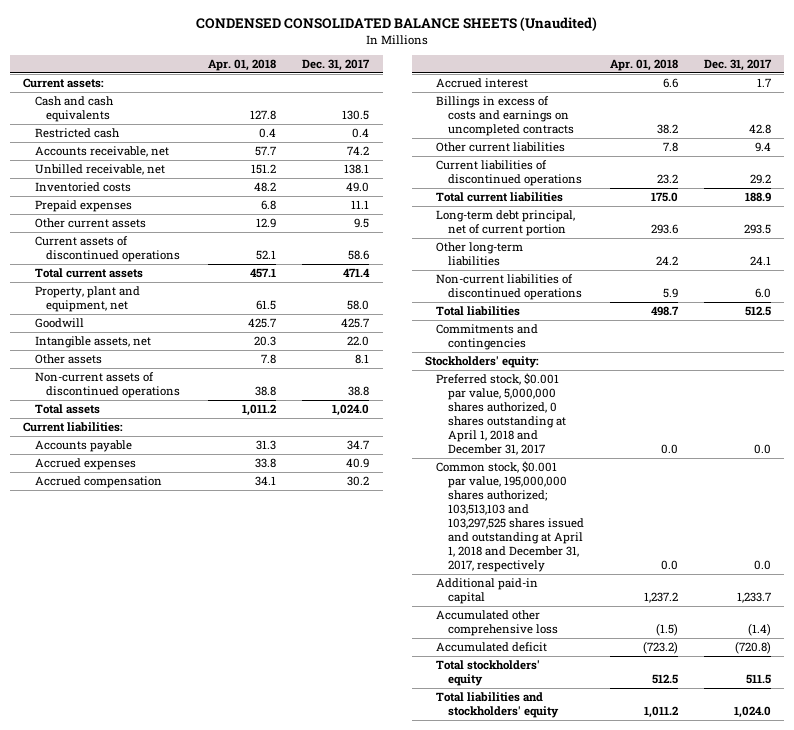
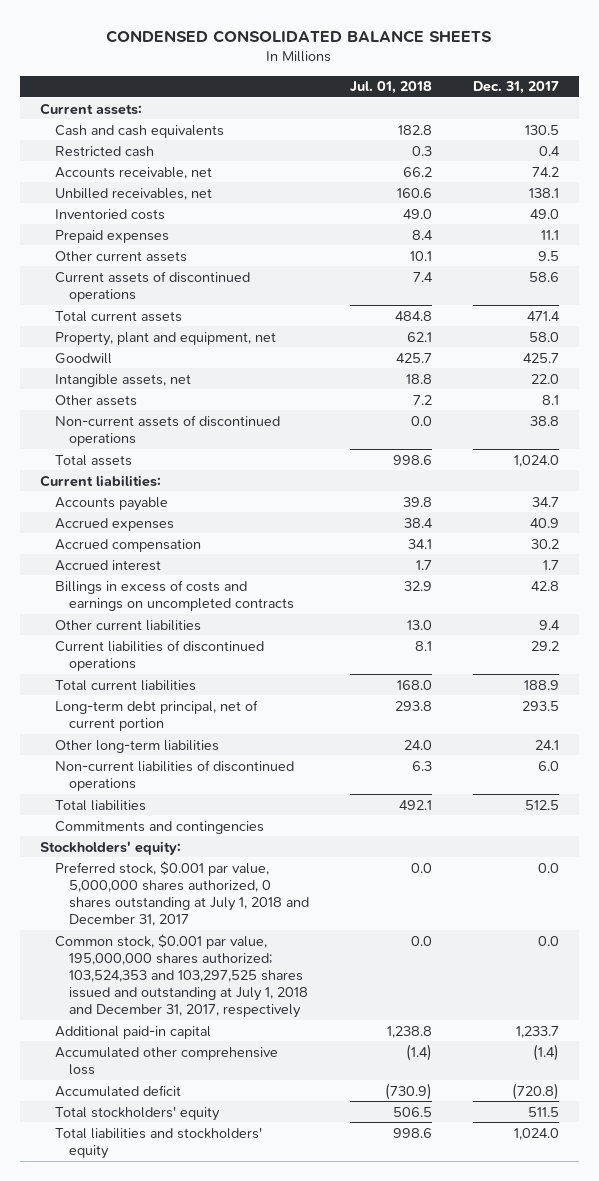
[196,16,598,31] CONDENSED CONSOLIDATED BALANCE SHEETS (Unaudited) -> [106,29,493,43] CONDENSED CONSOLIDATED BALANCE SHEETS
[208,59,277,72] Apr. 01, 2018 -> none
none -> [349,81,432,95] Jul. 01, 2018
[34,163,165,175] Unbilled receivable, net -> [54,187,212,200] Unbilled receivables, net
[436,372,567,455] Preferred stock, $0.001 par value, 5,000,000 shares authorized, 0 shares outstanding at April 1, 2018 and December 31, 2017 -> [54,860,309,927] Preferred stock, $0.001 par value, 5,000,000 shares authorized, 0 shares outstanding at July 1, 2018 and December 31, 2017
[436,460,585,572] Common stock, $0.001 par value, 195,000,000 shares authorized; 103,513,103 and 103,297,525 shares issued and outstanding at April 1, 2018 and December 31, 2017, respectively -> [54,933,308,1019] Common stock, $0.001 par value, 195,000,000 shares authorized; 103,524,353 and 103,297,525 shares issued and outstanding at July 1, 2018 and December 31, 2017, respectively

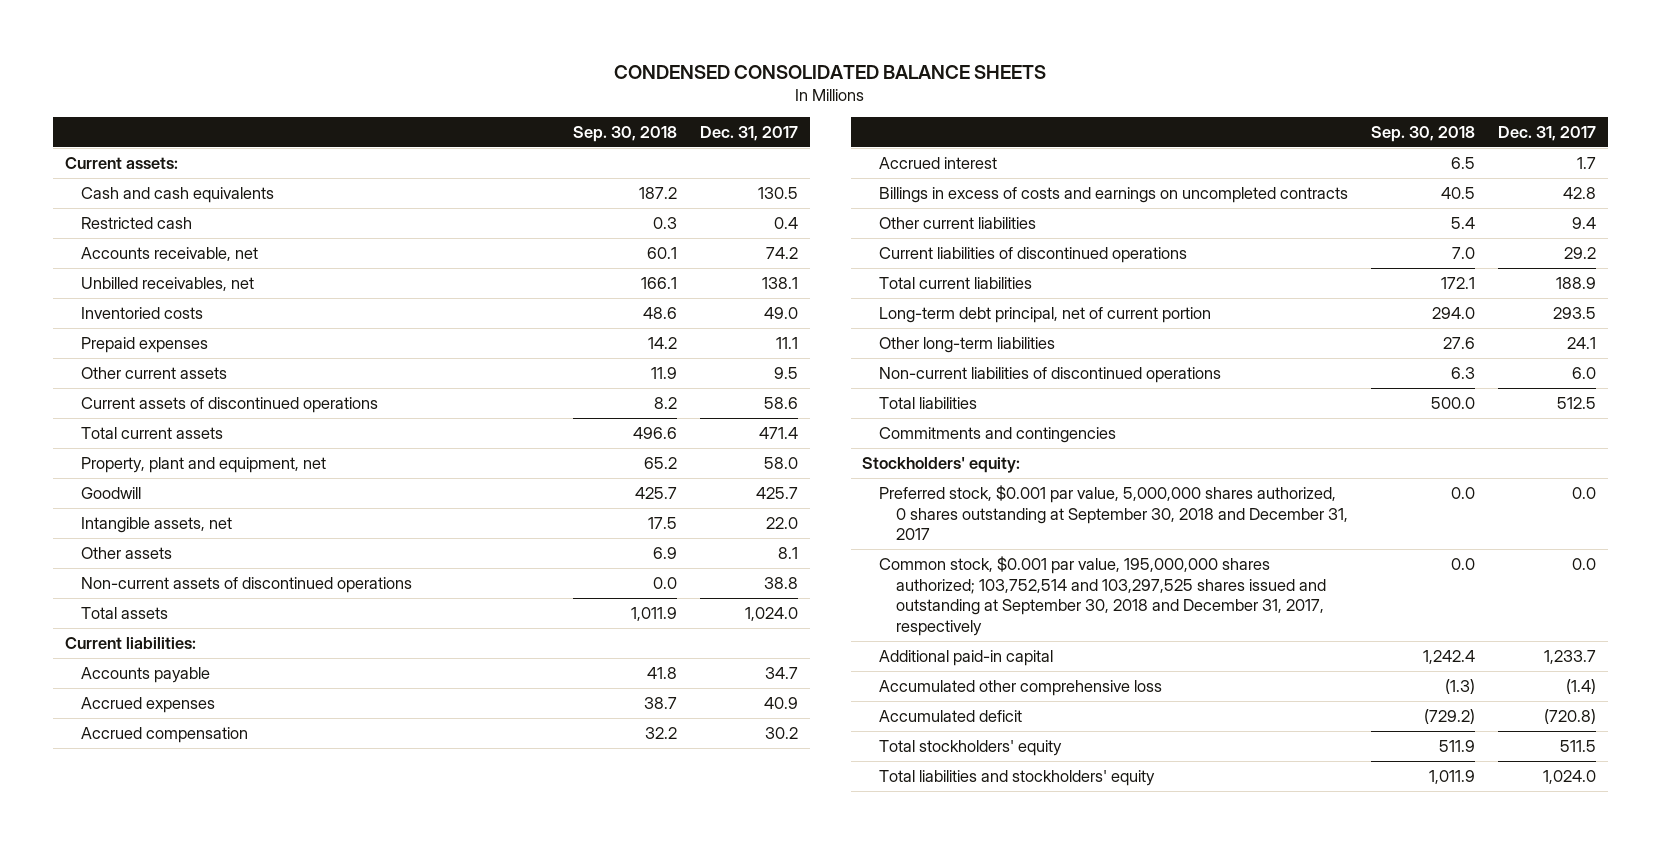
[349,81,432,95] Jul. 01, 2018 -> none
none -> [573,126,678,143] Sep. 30, 2018
[54,860,309,927] Preferred stock, $0.001 par value, 5,000,000 shares authorized, 0 shares outstanding at July 1, 2018 and December 31, 2017 -> [879,484,1349,541] Preferred stock, $0.001 par value, 5,000,000 shares authorized, 0 shares outstanding at September 30, 2018 and December 31, 2017
[54,933,308,1019] Common stock, $0.001 par value, 195,000,000 shares authorized; 103,524,353 and 103,297,525 shares issued and outstanding at July 1, 2018 and December 31, 2017, respectively -> [879,555,1327,637] Common stock, $0.001 par value, 195,000,000 shares authorized; 103,752,514 and 103,297,525 shares issued and outstanding at September 30, 2018 and December 31, 2017, respectively

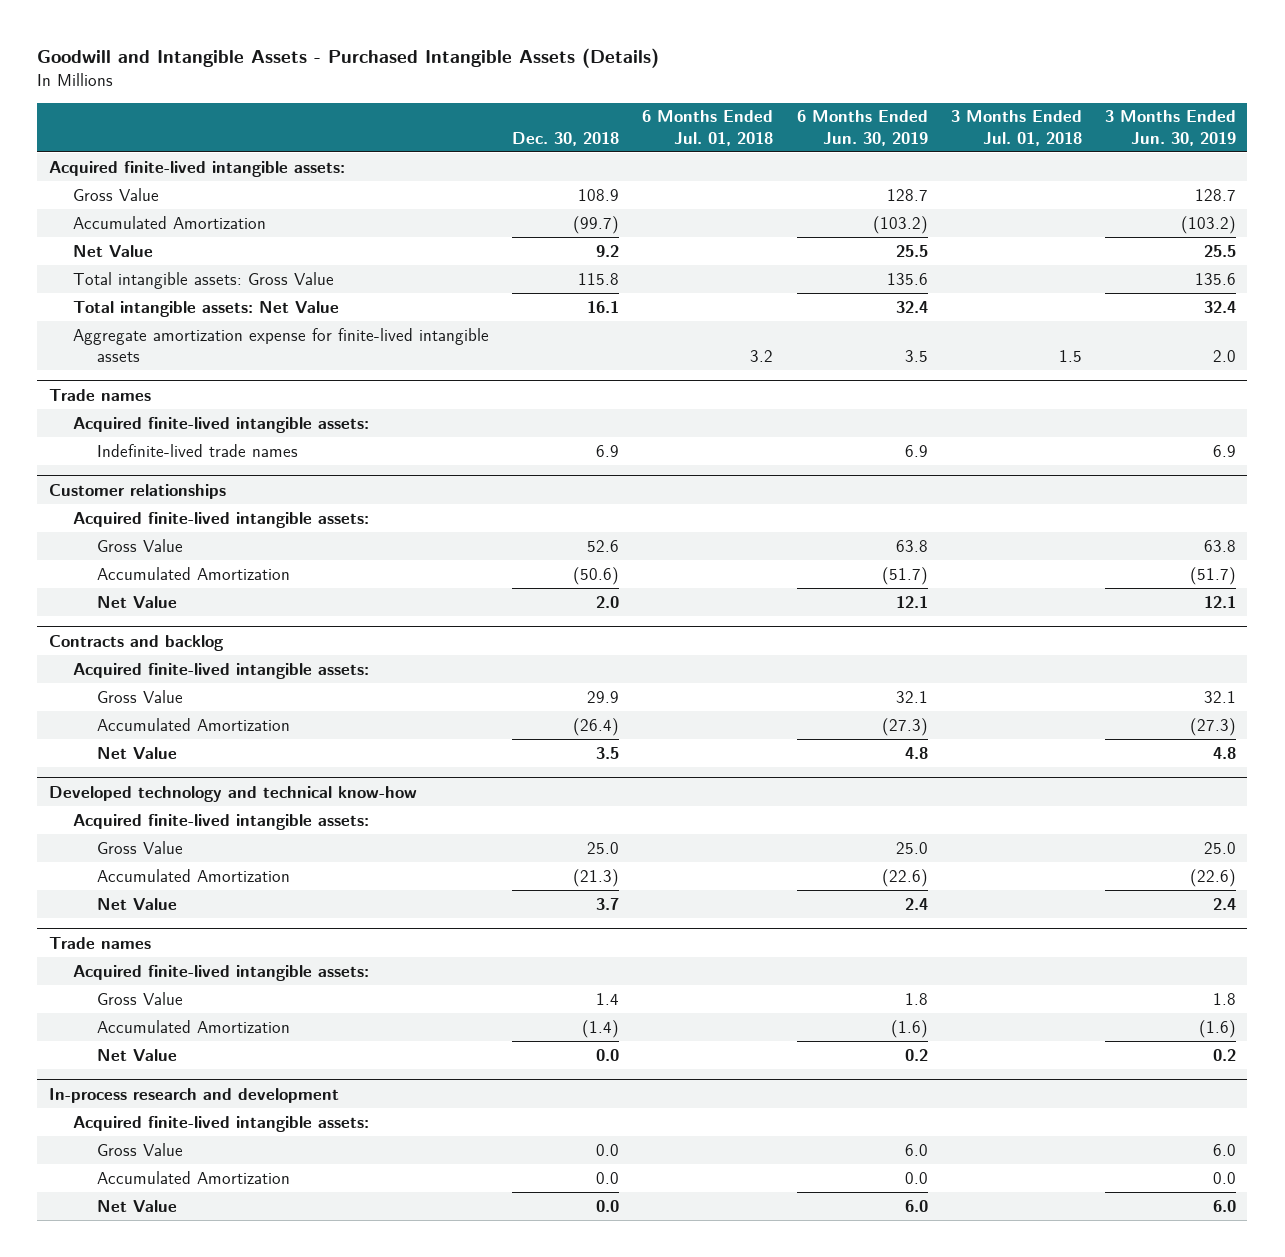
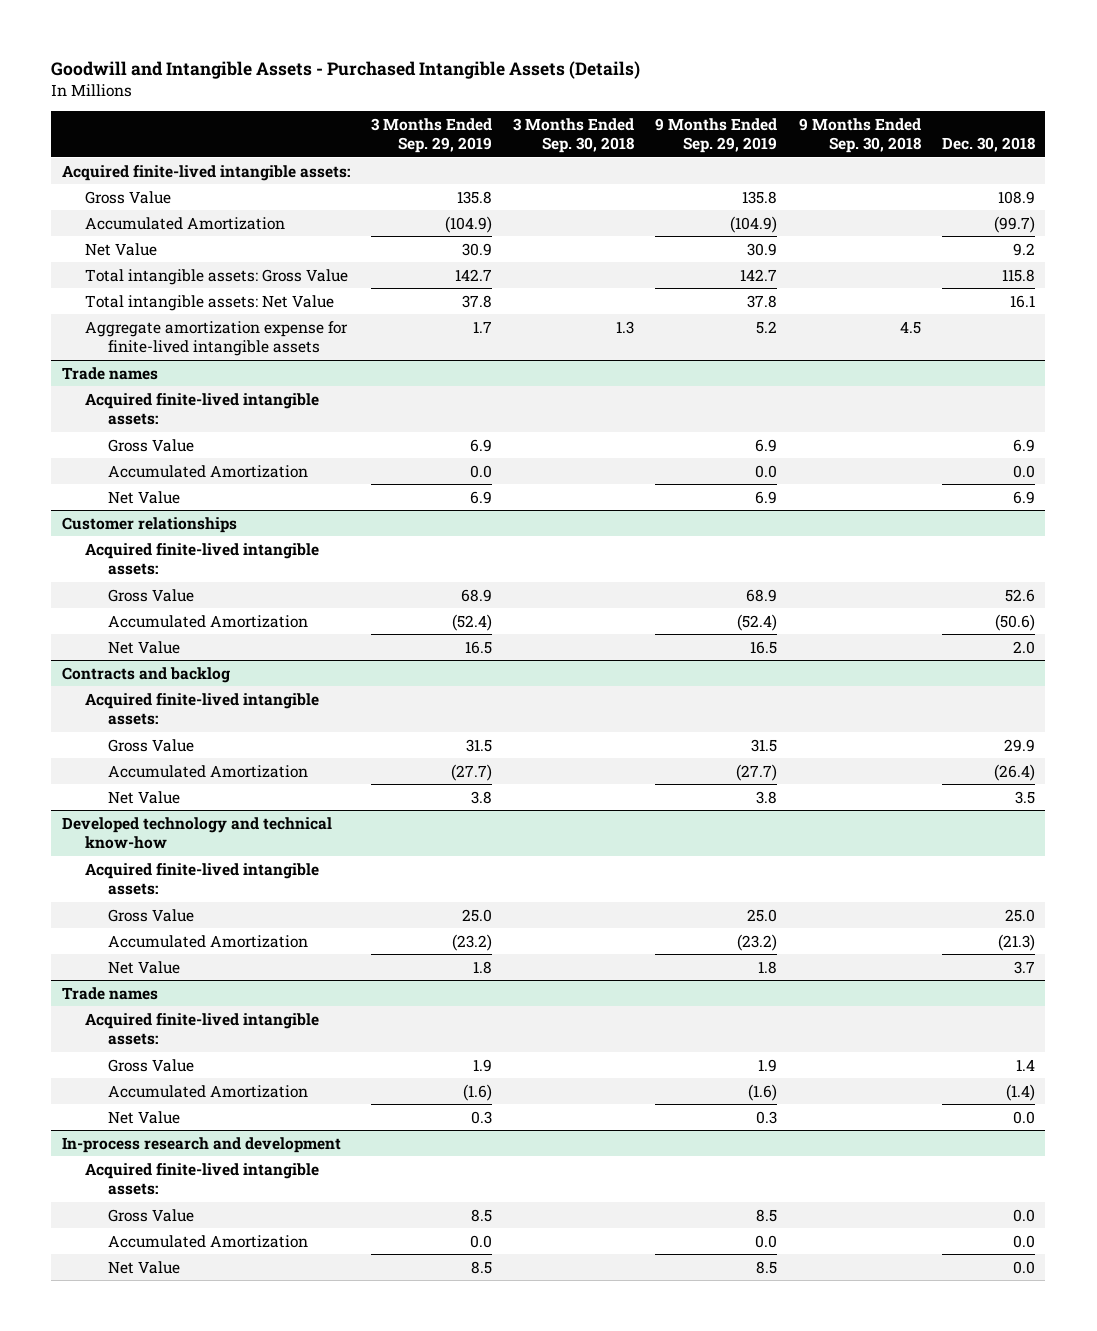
[642,110,774,146] 6 Months Ended Jul. 01, 2018 -> none
[796,110,928,146] 6 Months Ended Jun. 30, 2019 -> none
[950,110,1082,146] 3 Months Ended Jul. 01, 2018 -> none
[1104,110,1236,146] 3 Months Ended Jun. 30, 2019 -> none
none -> [371,117,493,154] 3 Months Ended Sep. 29, 2019
none -> [513,117,635,154] 3 Months Ended Sep. 30, 2018
none -> [655,117,778,154] 9 Months Ended Sep. 29, 2019
none -> [798,117,921,154] 9 Months Ended Sep. 30, 2018
[97,443,299,457] Indefinite-lived trade names -> none
none -> [107,438,194,452] Gross Value
none -> [107,464,308,478] Accumulated Amortization
none -> [107,490,180,504] Net Value

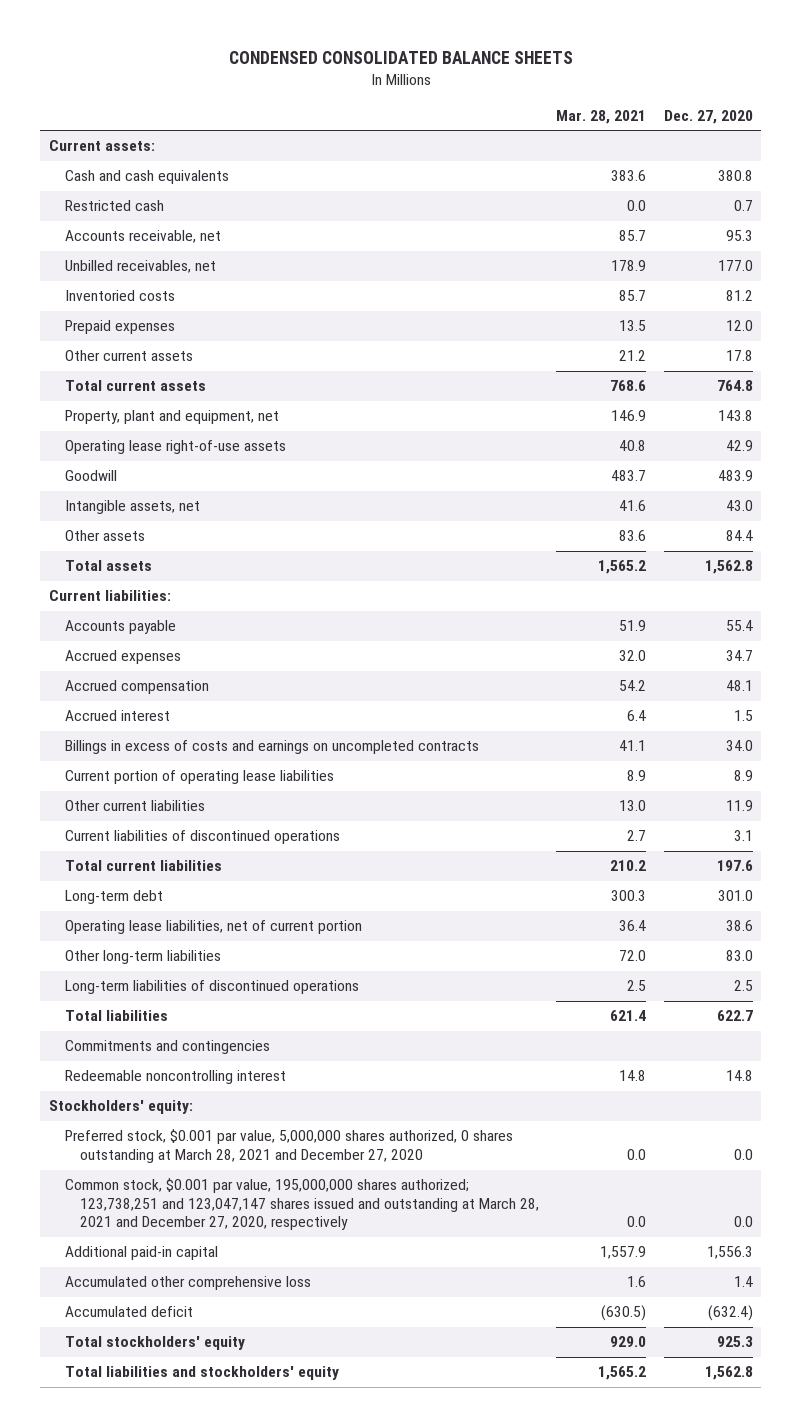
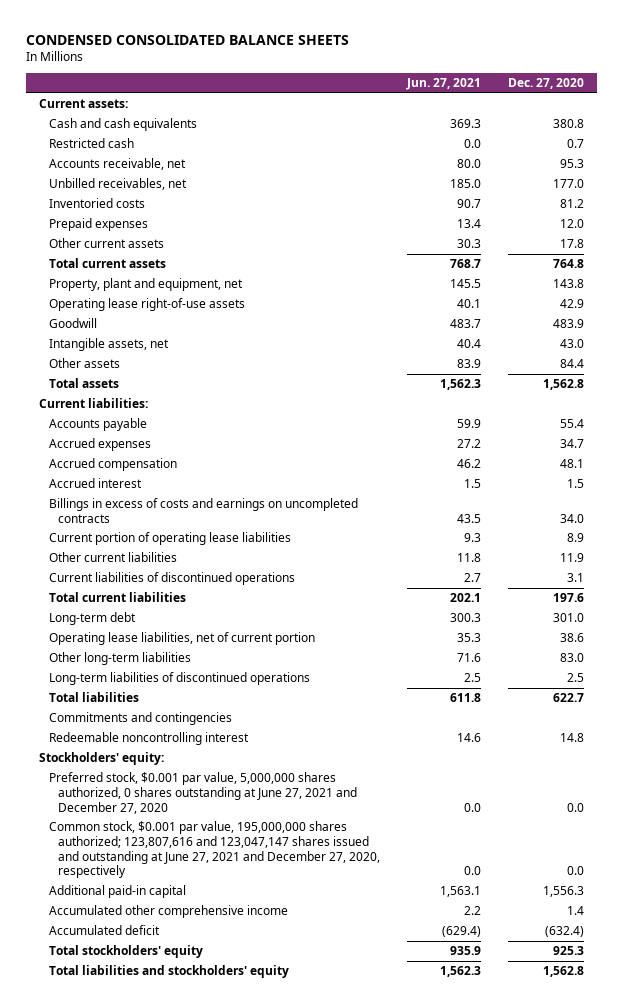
[556,109,647,124] Mar. 28, 2021 -> none
none -> [406,78,482,91] Jun. 27, 2021
[64,1129,513,1163] Preferred stock, $0.001 par value, 5,000,000 shares authorized, 0 shares outstanding at March 28, 2021 and December 27, 2020 -> [48,772,358,814] Preferred stock, $0.001 par value, 5,000,000 shares authorized, 0 shares outstanding at June 27, 2021 and December 27, 2020
[64,1178,540,1231] Common stock, $0.001 par value, 195,000,000 shares authorized; 123,738,251 and 123,047,147 shares issued and outstanding at March 28, 2021 and December 27, 2020, respectively -> [48,821,381,879] Common stock, $0.001 par value, 195,000,000 shares authorized; 123,807,616 and 123,047,147 shares issued and outstanding at June 27, 2021 and December 27, 2020, respectively
[64,1276,311,1291] Accumulated other comprehensive loss -> [48,905,288,919] Accumulated other comprehensive income

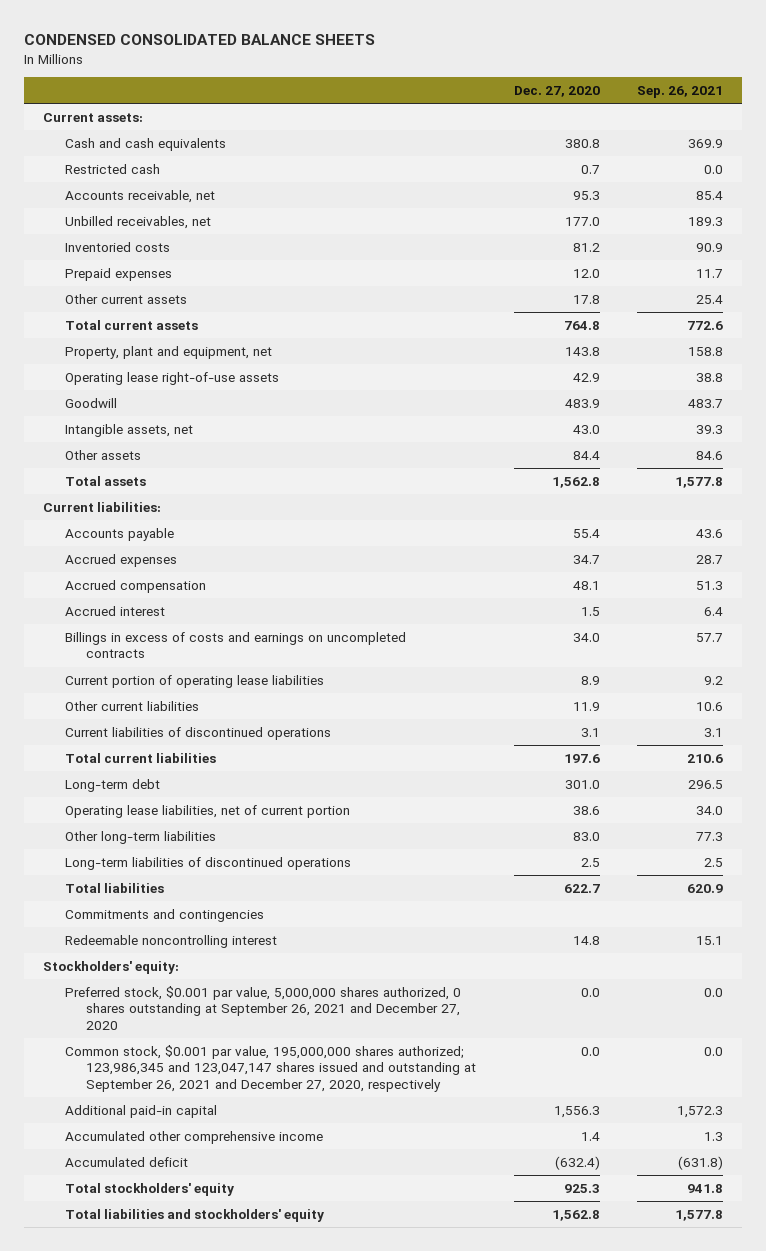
[406,78,482,91] Jun. 27, 2021 -> none
none -> [636,86,723,99] Sep. 26, 2021
[48,772,358,814] Preferred stock, $0.001 par value, 5,000,000 shares authorized, 0 shares outstanding at June 27, 2021 and December 27, 2020 -> [64,985,461,1031] Preferred stock, $0.001 par value, 5,000,000 shares authorized, 0 shares outstanding at September 26, 2021 and December 27, 2020
[48,821,381,879] Common stock, $0.001 par value, 195,000,000 shares authorized; 123,807,616 and 123,047,147 shares issued and outstanding at June 27, 2021 and December 27, 2020, respectively -> [64,1044,477,1093] Common stock, $0.001 par value, 195,000,000 shares authorized; 123,986,345 and 123,047,147 shares issued and outstanding at September 26, 2021 and December 27, 2020, respectively

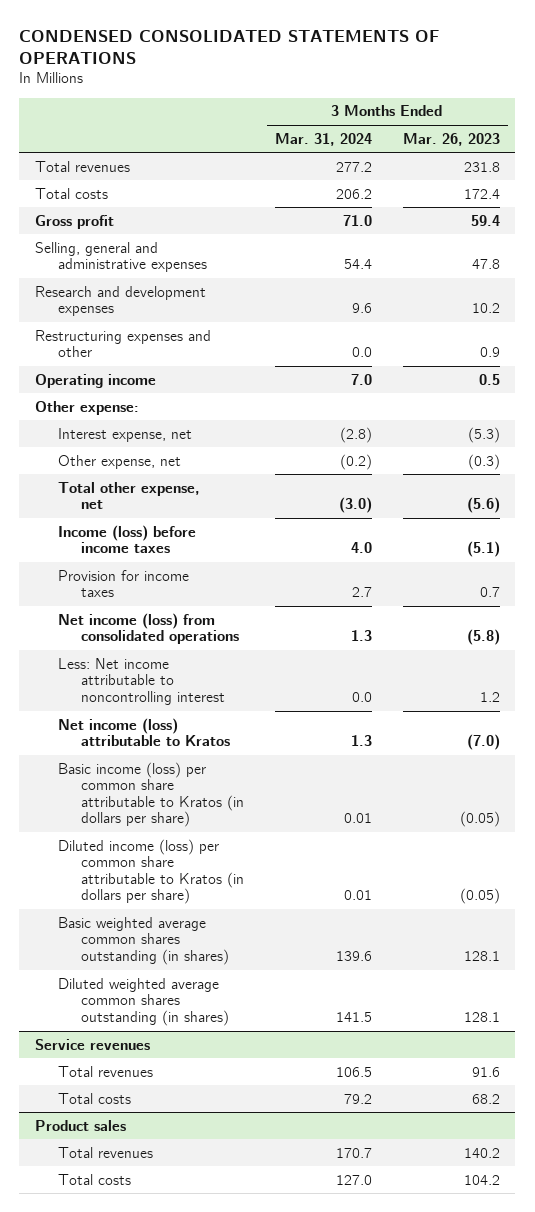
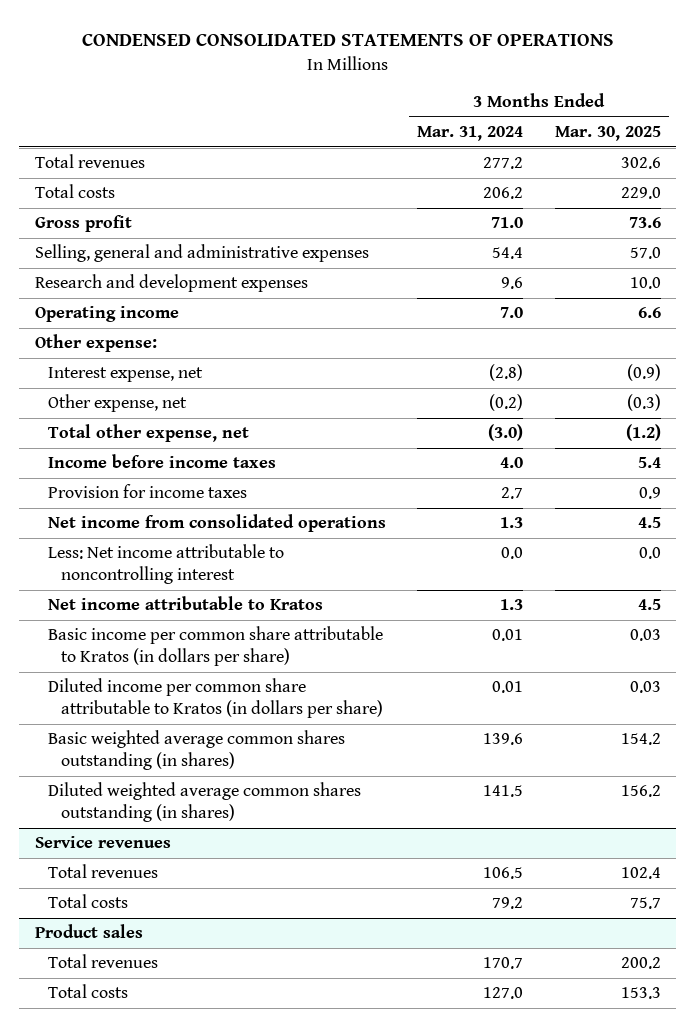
[402,132,500,146] Mar. 26, 2023 -> none
none -> [554,126,661,142] Mar. 30, 2025
[34,329,211,358] Restructuring expenses and other -> none
[57,524,196,554] Income (loss) before income taxes -> [47,454,276,469] Income before income taxes
[57,612,239,645] Net income (loss) from consolidated operations -> [47,514,386,533] Net income from consolidated operations
[57,717,230,747] Net income (loss) attributable to Kratos -> [47,596,323,611] Net income attributable to Kratos
[57,761,244,828] Basic income (loss) per common share attributable to Kratos (in dollars per share) -> [47,626,383,666] Basic income per common share attributable to Kratos (in dollars per share)
[57,838,244,905] Diluted income (loss) per common share attributable to Kratos (in dollars per share) -> [47,678,383,718] Diluted income per common share attributable to Kratos (in dollars per share)

